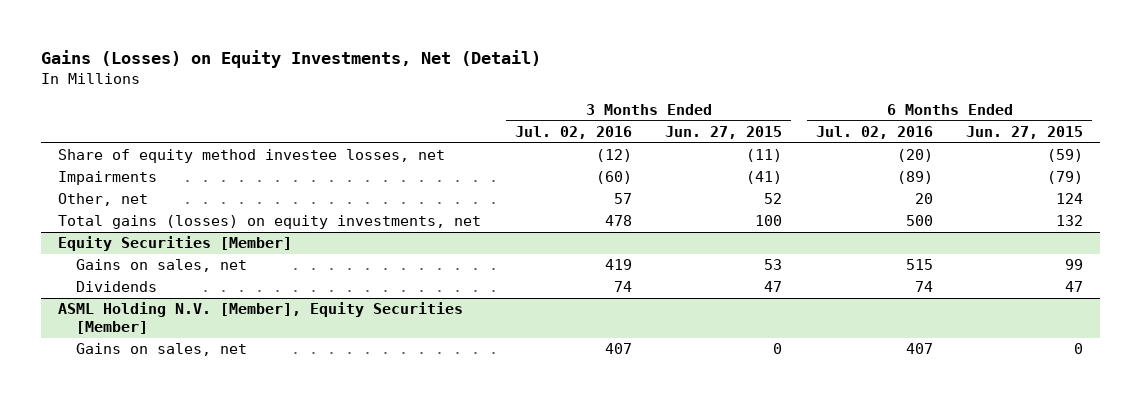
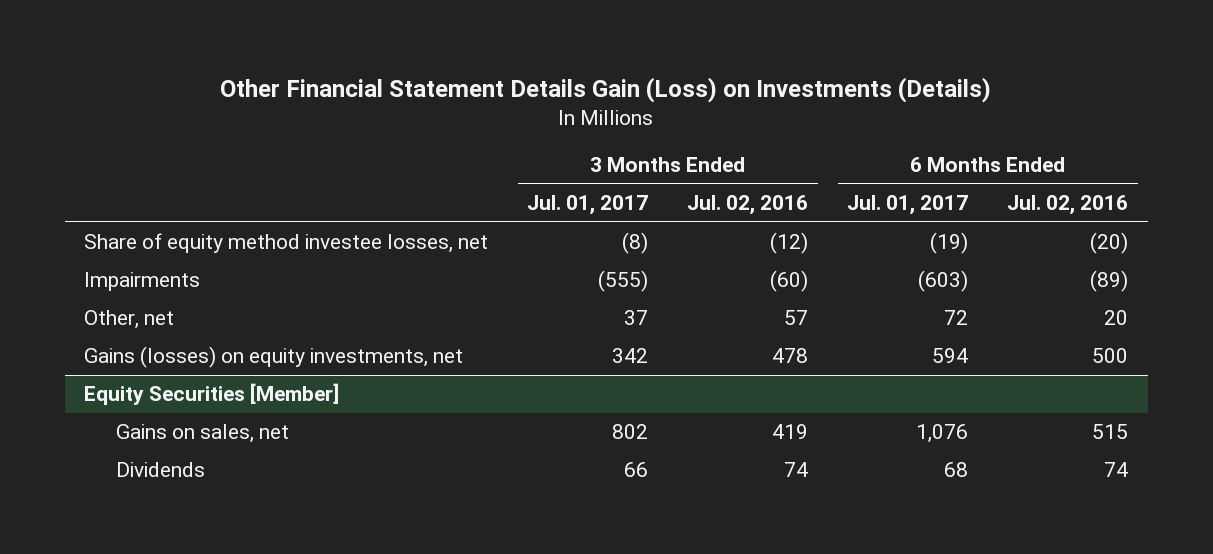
[41,50,542,69] Gains (Losses) on Equity Investments, Net (Detail) -> [220,77,992,104] Other Financial Statement Details Gain (Loss) on Investments (Details)
[665,126,783,140] Jun. 27, 2015 -> none
[966,126,1084,140] Jun. 27, 2015 -> none
none -> [527,195,649,216] Jul. 01, 2017
none -> [847,195,969,216] Jul. 01, 2017
[58,215,482,230] Total gains (losses) on equity investments, net -> [84,346,464,369] Gains (losses) on equity investments, net
[58,302,464,335] ASML Holding N.V. [Member], Equity Securities [Member] -> none
[76,343,248,357] Gains on sales, net -> none

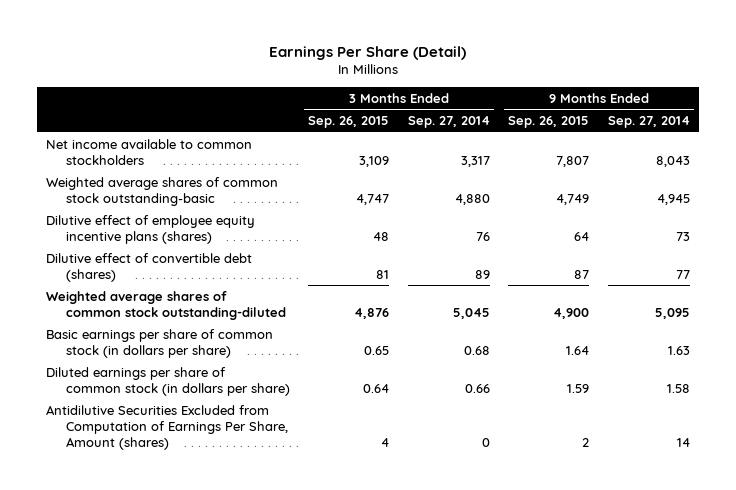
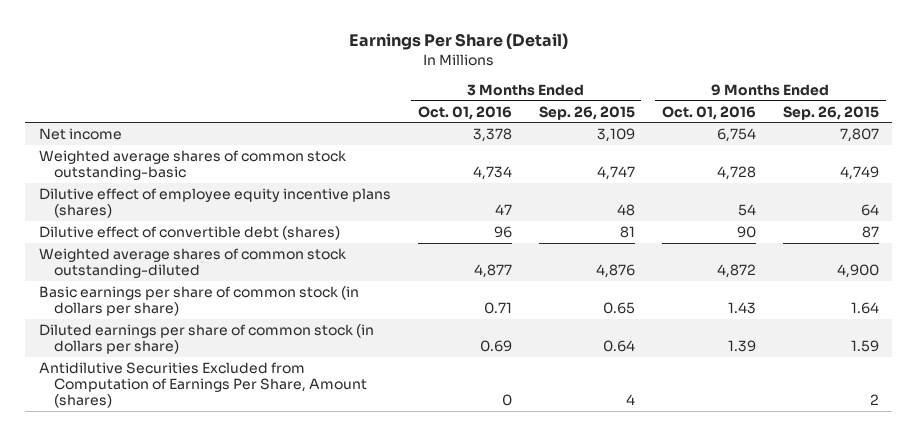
[407,116,490,129] Sep. 27, 2014 -> none
[607,116,690,129] Sep. 27, 2014 -> none
none -> [417,105,512,120] Oct. 01, 2016
none -> [661,105,756,120] Oct. 01, 2016
[45,138,252,165] Net income available to common stockholders -> [38,127,122,140] Net income

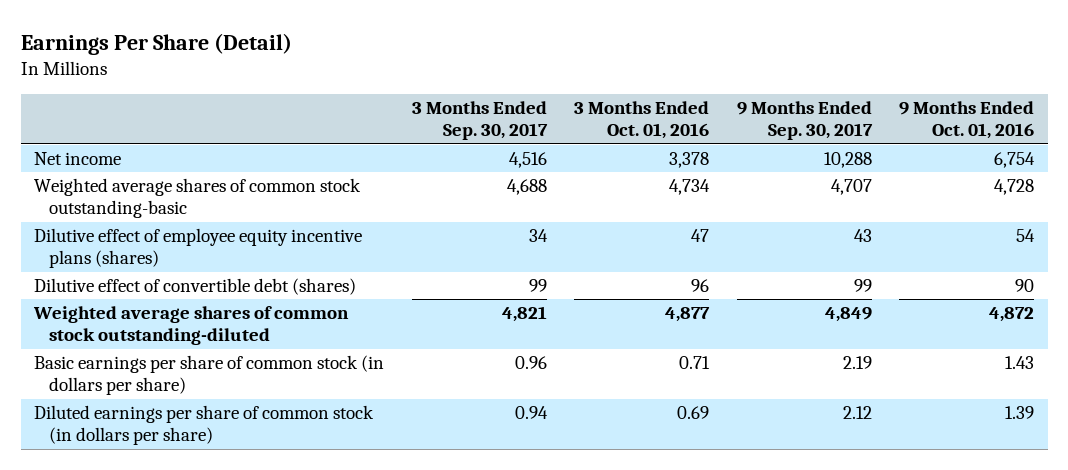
[538,105,635,120] Sep. 26, 2015 -> none
[782,105,879,120] Sep. 26, 2015 -> none
none -> [411,101,548,141] 3 Months Ended Sep. 30, 2017
none -> [736,101,873,141] 9 Months Ended Sep. 30, 2017
[38,361,367,409] Antidilutive Securities Excluded from Computation of Earnings Per Share, Amount (shares) -> none

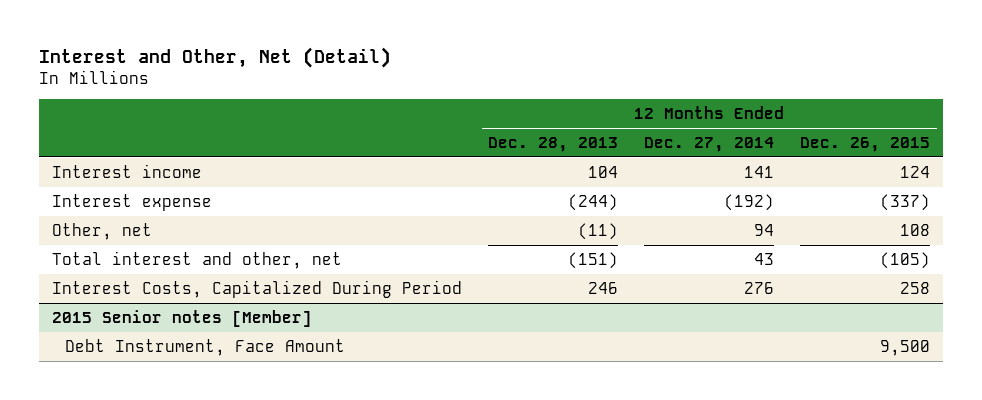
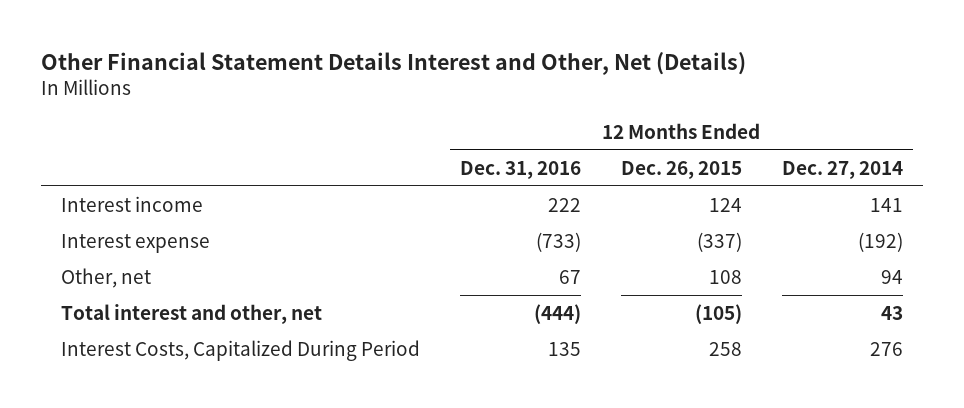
[39,47,392,69] Interest and Other, Net (Detail) -> [40,51,746,75] Other Financial Statement Details Interest and Other, Net (Details)
[488,136,619,152] Dec. 28, 2013 -> none
none -> [459,160,581,179] Dec. 31, 2016
[52,309,313,327] 2015 Senior notes [Member] -> none
[64,338,345,356] Debt Instrument, Face Amount -> none

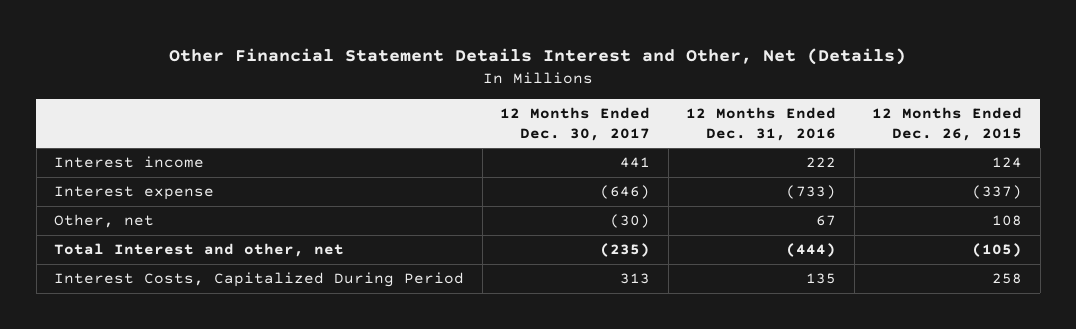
[782,160,904,179] Dec. 27, 2014 -> none
none -> [500,106,651,141] 12 Months Ended Dec. 30, 2017
[60,303,322,324] Total interest and other, net -> [54,243,345,258] Total Interest and other, net

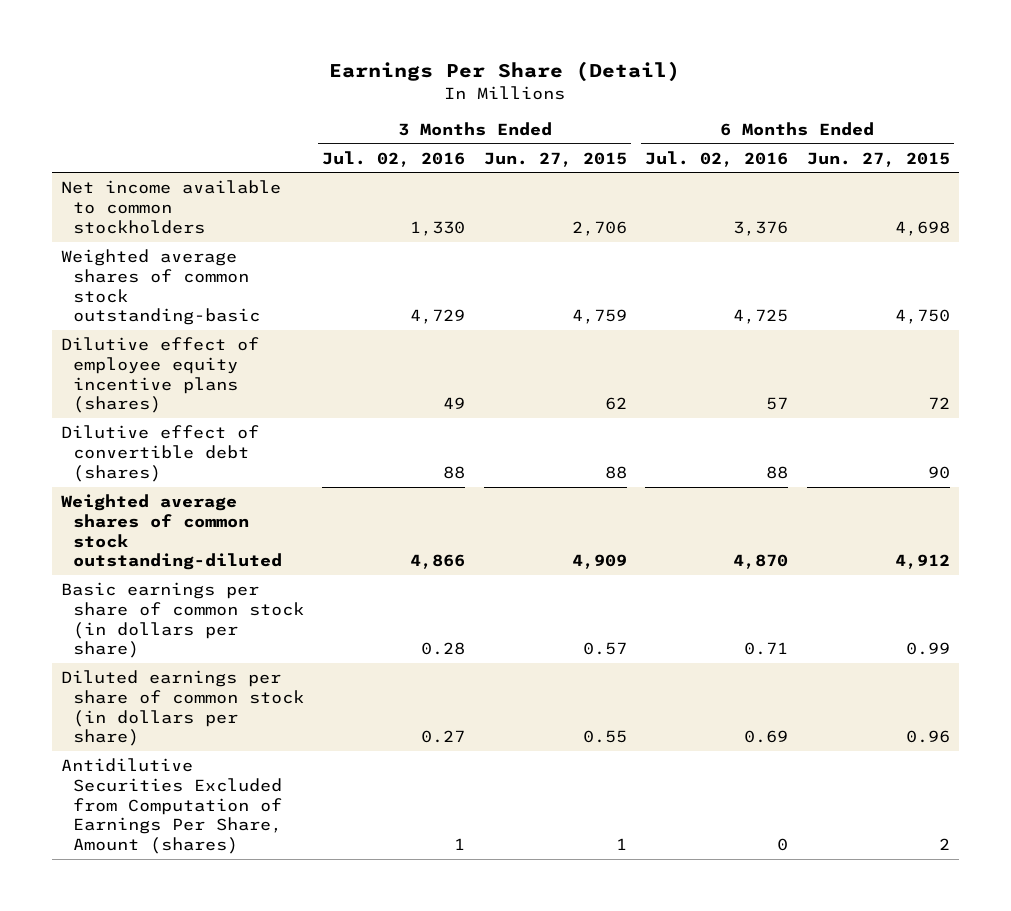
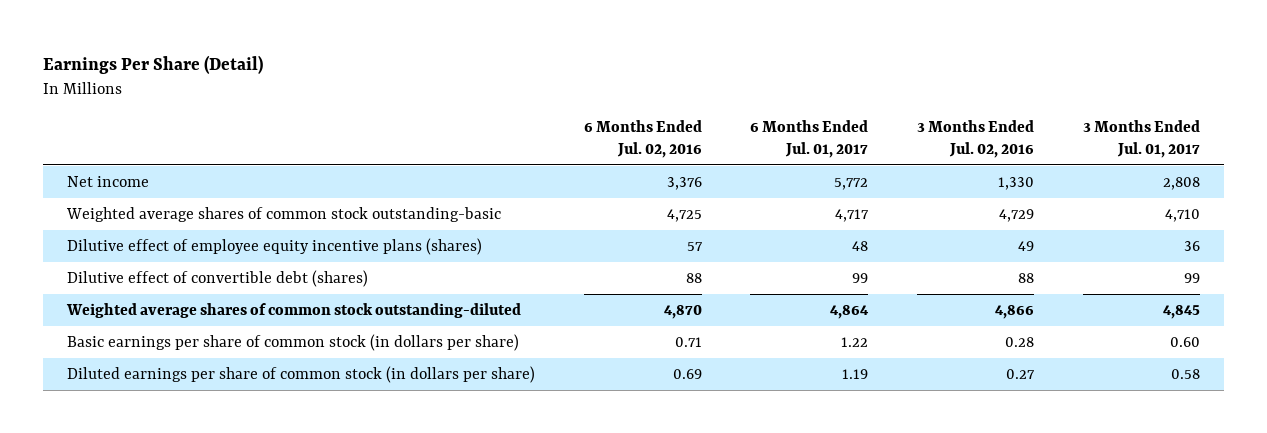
[483,151,627,167] Jun. 27, 2015 -> none
[806,151,950,167] Jun. 27, 2015 -> none
none -> [750,120,869,158] 6 Months Ended Jul. 01, 2017
none -> [1082,120,1200,158] 3 Months Ended Jul. 01, 2017
[61,180,282,234] Net income available to common stockholders -> [67,175,150,187] Net income
[61,758,282,855] Antidilutive Securities Excluded from Computation of Earnings Per Share, Amount (shares) -> none

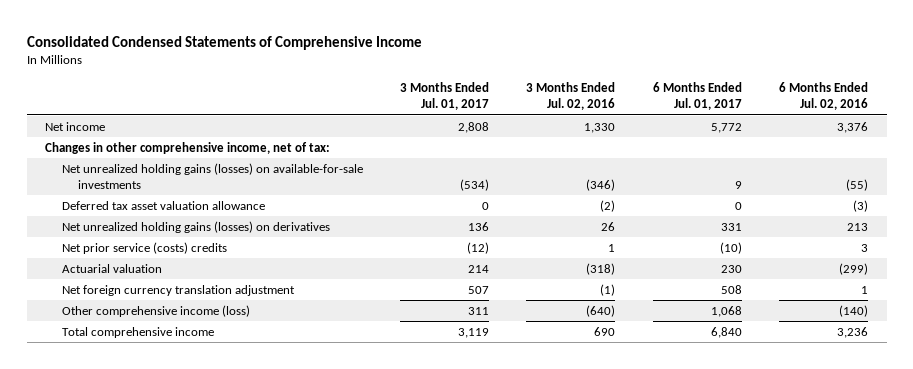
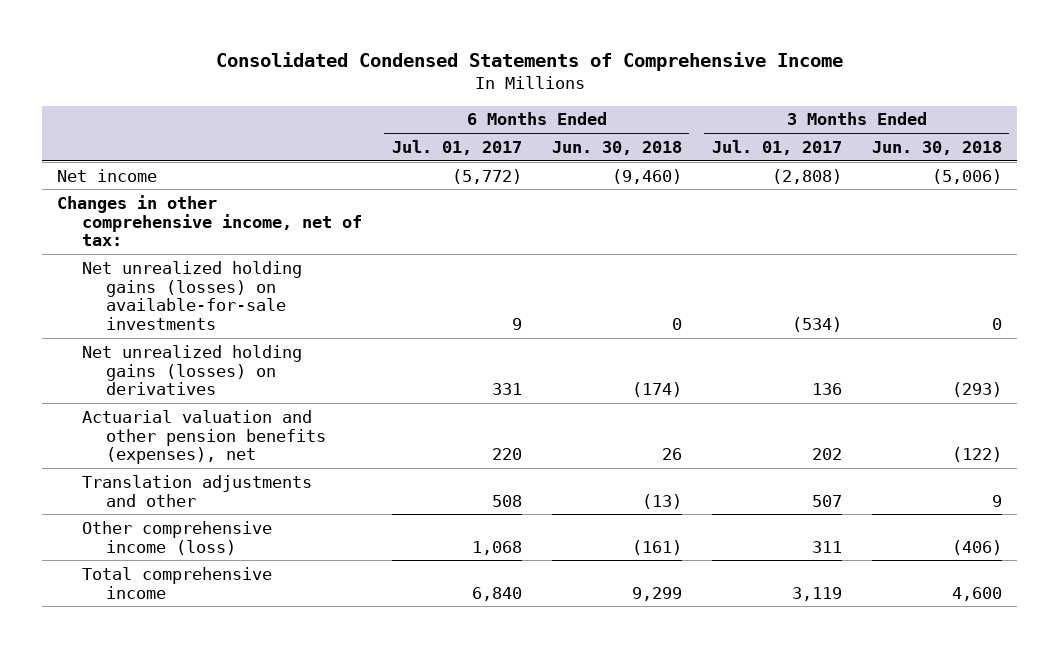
[526,82,616,111] 3 Months Ended Jul. 02, 2016 -> none
[779,82,869,111] 6 Months Ended Jul. 02, 2016 -> none
none -> [551,140,682,155] Jun. 30, 2018
none -> [871,140,1002,155] Jun. 30, 2018
[457,121,489,133] 2,808 -> [771,168,842,184] (2,808)
[710,122,742,133] 5,772 -> [451,168,522,184] (5,772)
[61,200,265,210] Deferred tax asset valuation allowance -> none
[61,241,227,254] Net prior service (costs) credits -> none
[61,263,162,273] Actuarial valuation -> none
none -> [81,409,327,465] Actuarial valuation and other pension benefits (expenses), net
[61,284,295,296] Net foreign currency translation adjustment -> [81,474,312,507] Translation adjustments and other

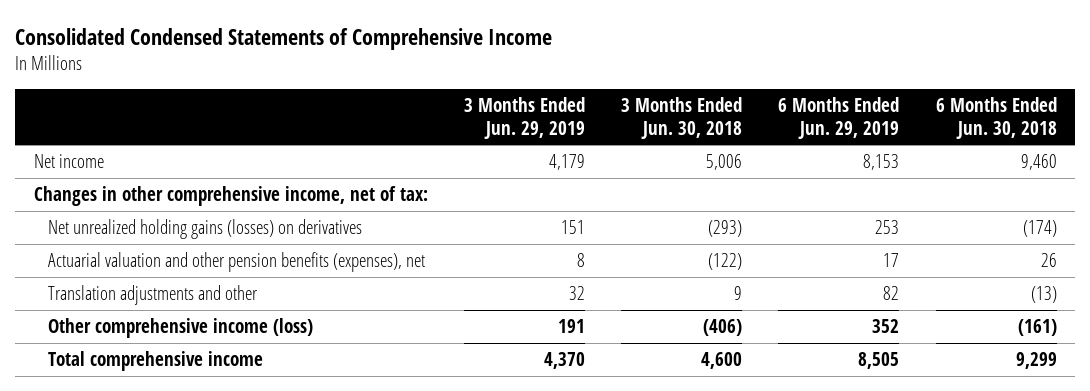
[391,139,522,155] Jul. 01, 2017 -> none
[711,139,842,155] Jul. 01, 2017 -> none
none -> [463,97,585,139] 3 Months Ended Jun. 29, 2019
none -> [778,97,900,139] 6 Months Ended Jun. 29, 2019
[611,168,682,184] (9,460) -> [1020,154,1057,171] 9,460
[931,168,1002,184] (5,006) -> [706,154,743,171] 5,006
[81,260,302,331] Net unrealized holding gains (losses) on available-for-sale investments -> none

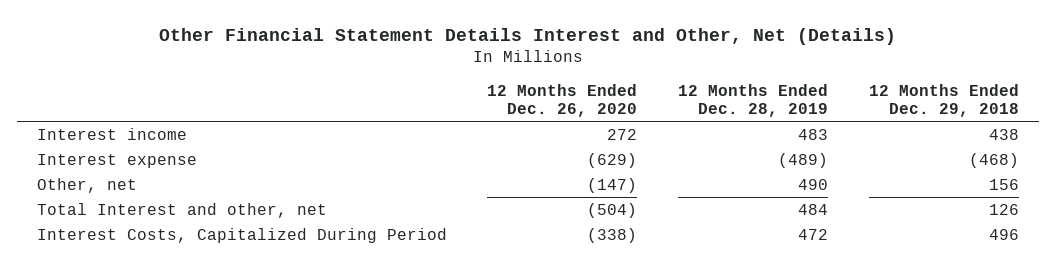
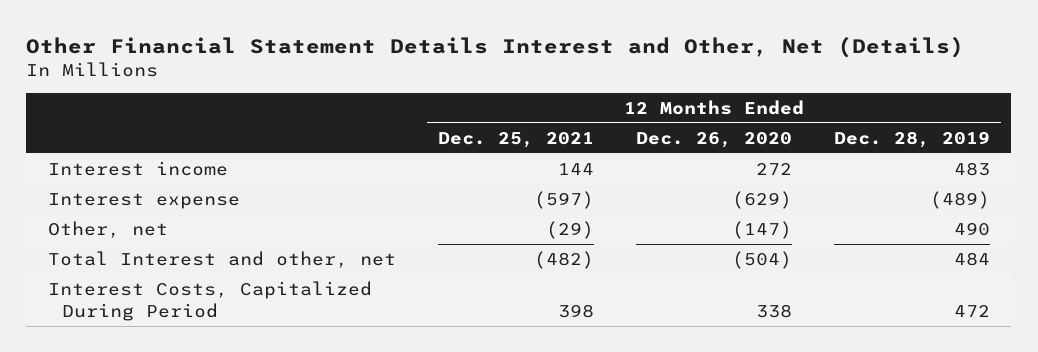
[868,83,1019,118] 12 Months Ended Dec. 29, 2018 -> none
none -> [437,131,594,148] Dec. 25, 2021
[587,227,638,243] (338) -> [755,303,792,318] 338

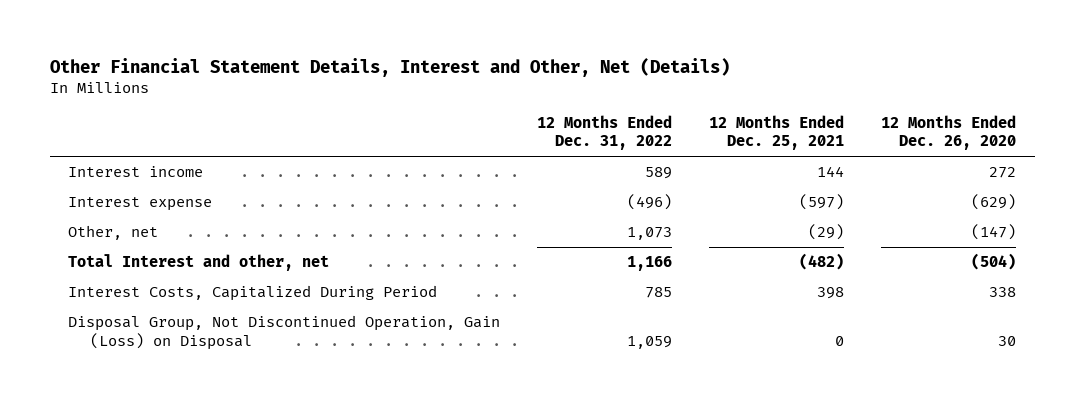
[26,36,965,58] Other Financial Statement Details Interest and Other, Net (Details) -> [49,57,730,77] Other Financial Statement Details, Interest and Other, Net (Details)
[834,130,991,148] Dec. 28, 2019 -> none
none -> [537,114,673,151] 12 Months Ended Dec. 31, 2022
none -> [68,315,501,350] Disposal Group, Not Discontinued Operation, Gain (Loss) on Disposal

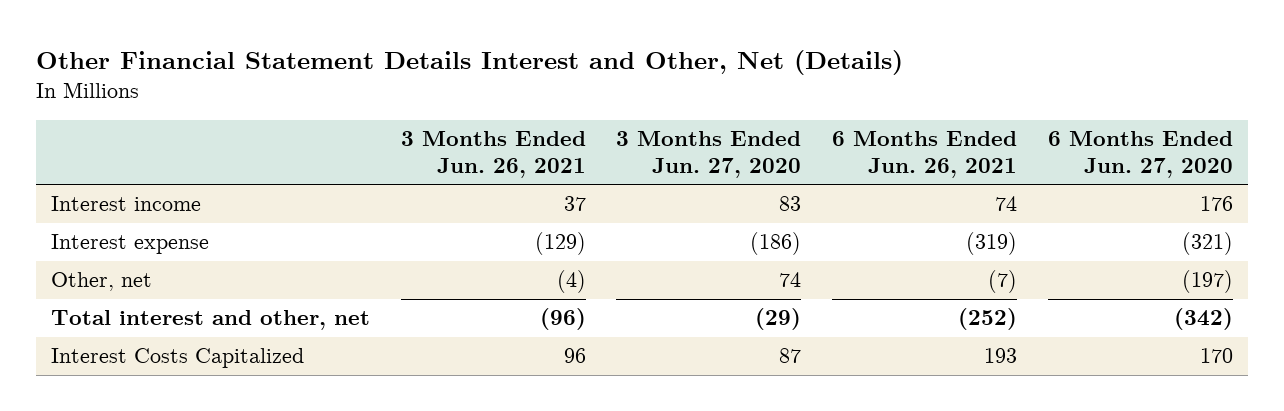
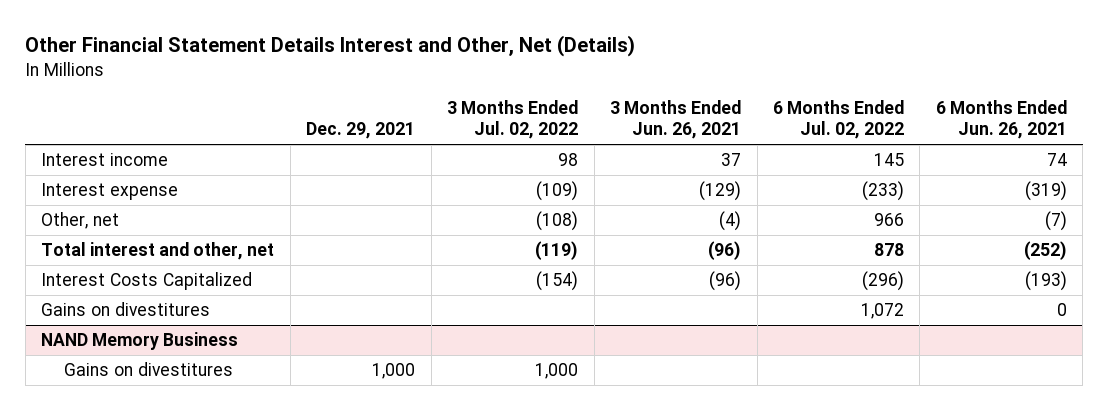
[616,131,802,179] 3 Months Ended Jun. 27, 2020 -> none
[1047,131,1233,179] 6 Months Ended Jun. 27, 2020 -> none
none -> [306,122,416,140] Dec. 29, 2021
none -> [447,99,579,140] 3 Months Ended Jul. 02, 2022
none -> [773,99,905,140] 6 Months Ended Jul. 02, 2022
[563,348,586,364] 96 -> [709,271,742,292] (96)
[983,348,1017,364] 193 -> [1024,271,1067,292] (193)
none -> [41,302,211,317] Gains on divestitures
none -> [41,332,239,351] NAND Memory Business
none -> [64,362,234,377] Gains on divestitures

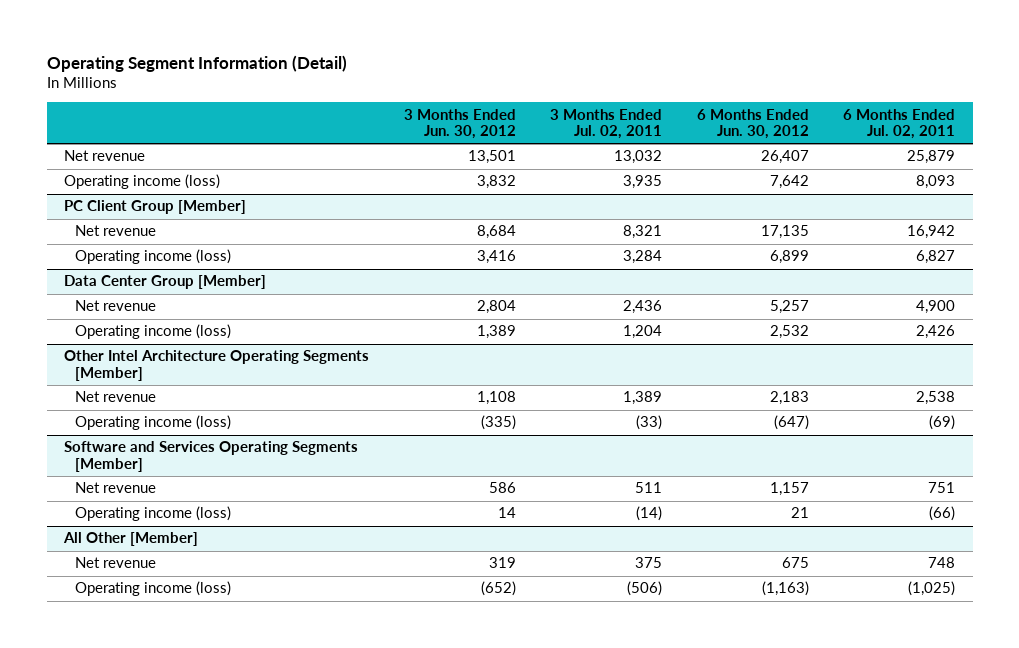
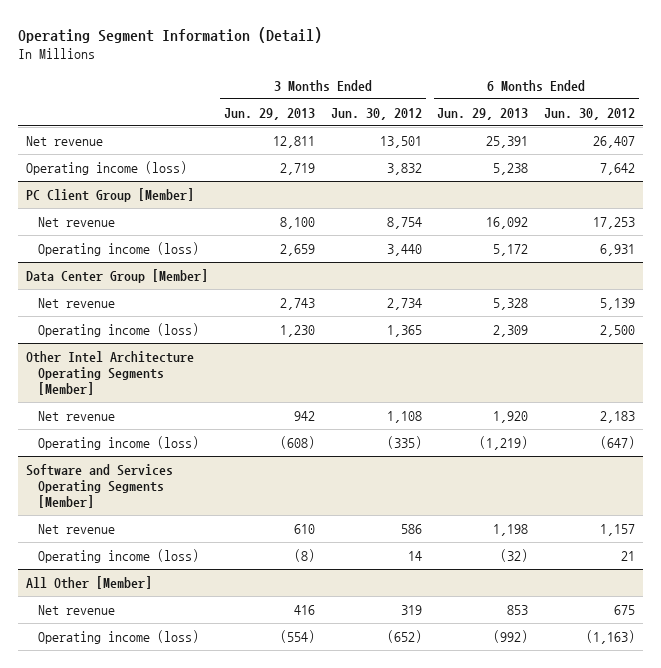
[550,108,663,140] 3 Months Ended Jul. 02, 2011 -> none
[843,108,956,140] 6 Months Ended Jul. 02, 2011 -> none
none -> [223,107,315,120] Jun. 29, 2013
none -> [437,107,529,120] Jun. 29, 2013
[476,225,516,240] 8,684 -> [386,216,422,229] 8,754
[760,225,809,240] 17,135 -> [593,216,636,229] 17,253
[476,250,516,265] 3,416 -> [386,243,422,256] 3,440
[769,250,809,265] 6,899 -> [600,243,636,256] 6,931
[476,300,516,315] 2,804 -> [386,297,422,310] 2,734
[769,300,809,315] 5,257 -> [600,297,636,310] 5,139
[476,325,516,340] 1,389 -> [386,324,422,337] 1,365
[769,325,809,340] 2,532 -> [600,324,636,337] 2,500

